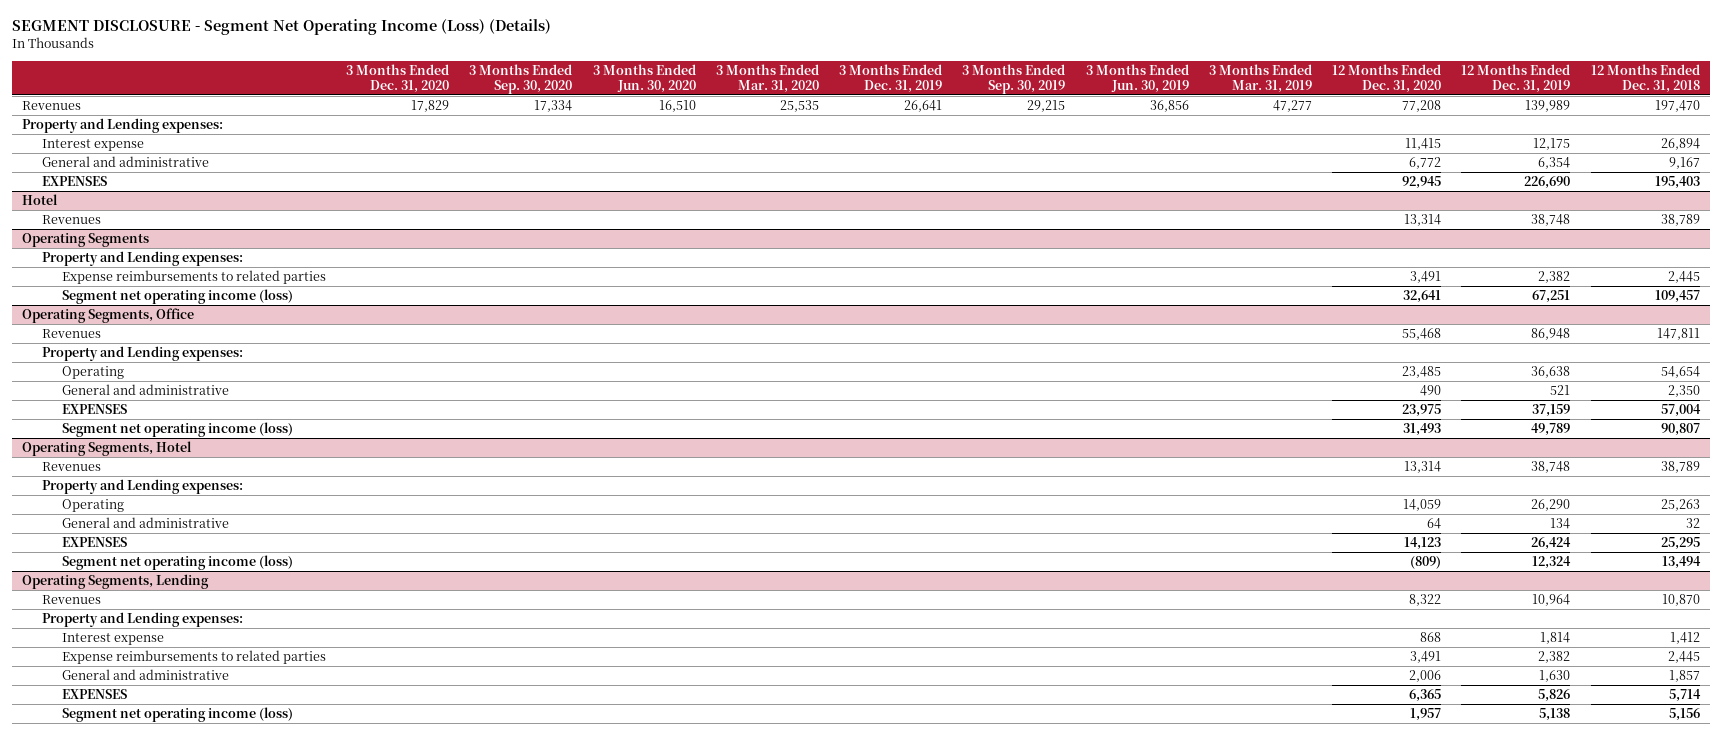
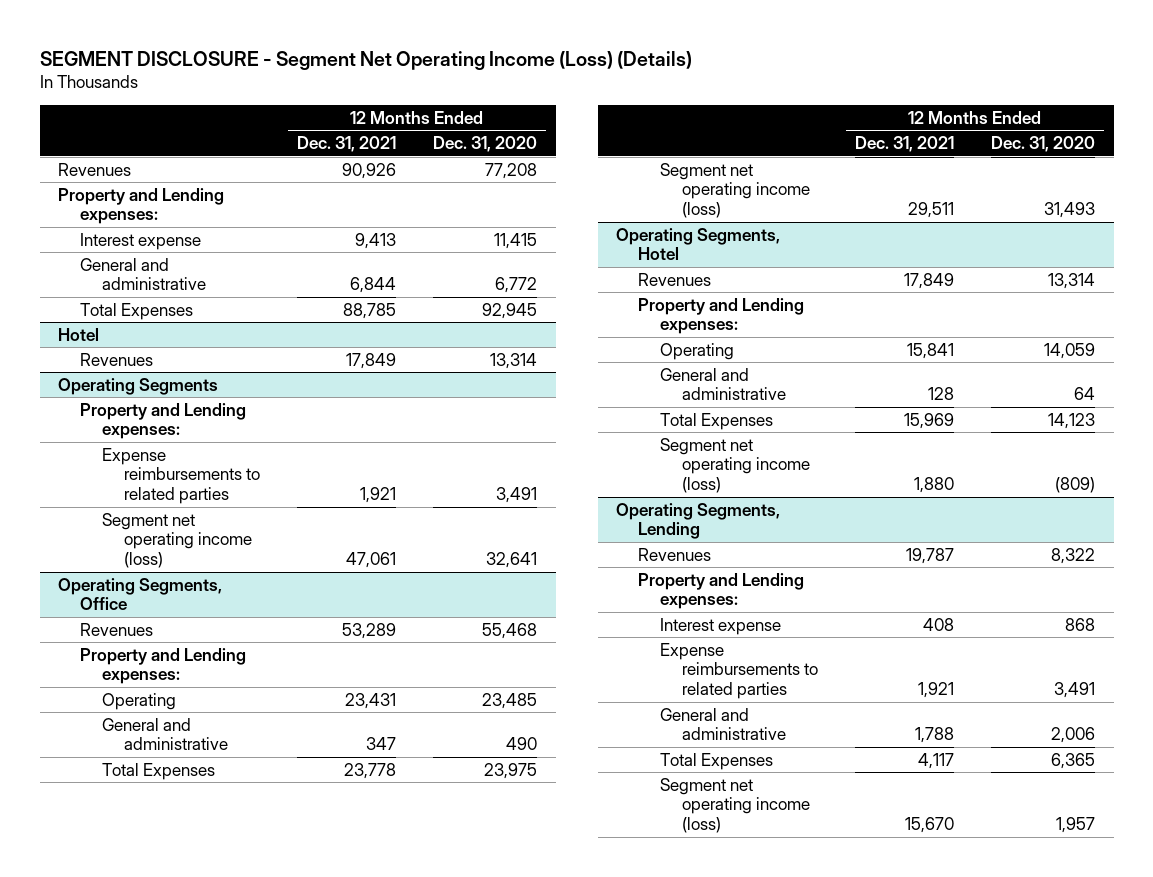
[346,63,450,93] 3 Months Ended Dec. 31, 2020 -> none
[469,63,573,94] 3 Months Ended Sep. 30, 2020 -> none
[592,63,696,93] 3 Months Ended Jun. 30, 2020 -> none
[715,63,819,93] 3 Months Ended Mar. 31, 2020 -> none
[839,63,943,93] 3 Months Ended Dec. 31, 2019 -> none
[962,63,1066,94] 3 Months Ended Sep. 30, 2019 -> none
[1085,63,1189,93] 3 Months Ended Jun. 30, 2019 -> none
[1208,63,1312,93] 3 Months Ended Mar. 31, 2019 -> none
[1461,63,1571,93] 12 Months Ended Dec. 31, 2019 -> none
[1590,63,1700,93] 12 Months Ended Dec. 31, 2018 -> none
none -> [297,136,397,153] Dec. 31, 2021
[41,176,107,187] EXPENSES -> [80,302,194,320] Total Expenses
[61,404,127,415] EXPENSES -> [102,762,216,780] Total Expenses
[61,537,127,548] EXPENSES -> [660,412,774,430] Total Expenses
[61,689,127,700] EXPENSES -> [660,752,774,770] Total Expenses

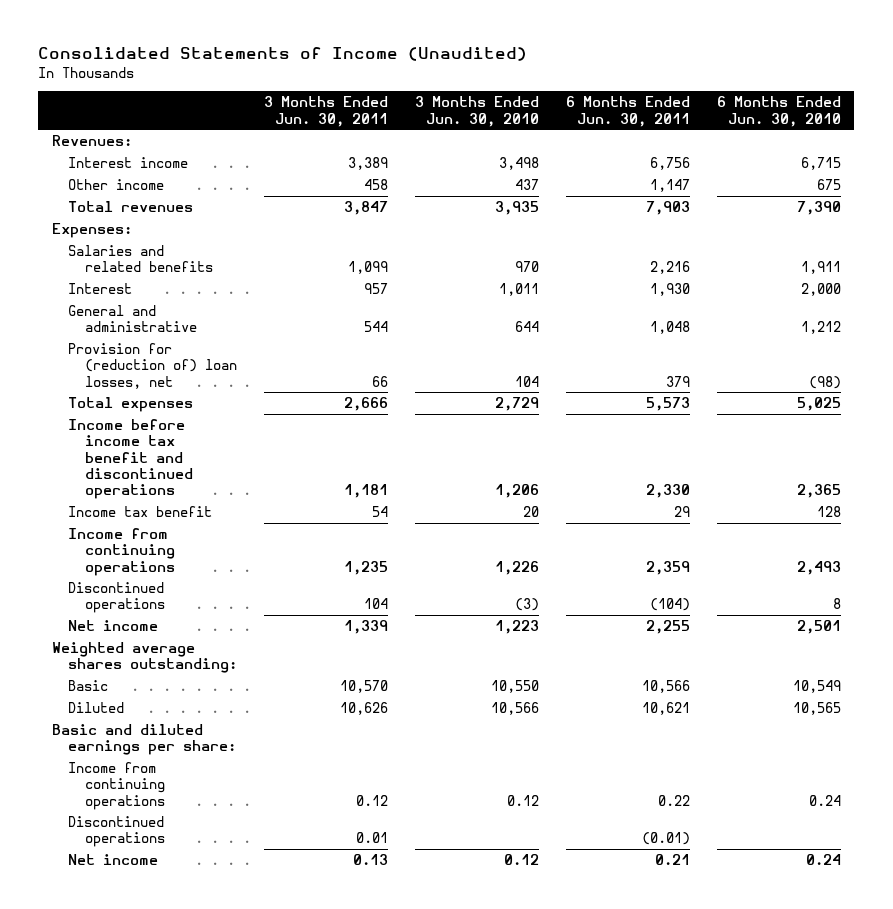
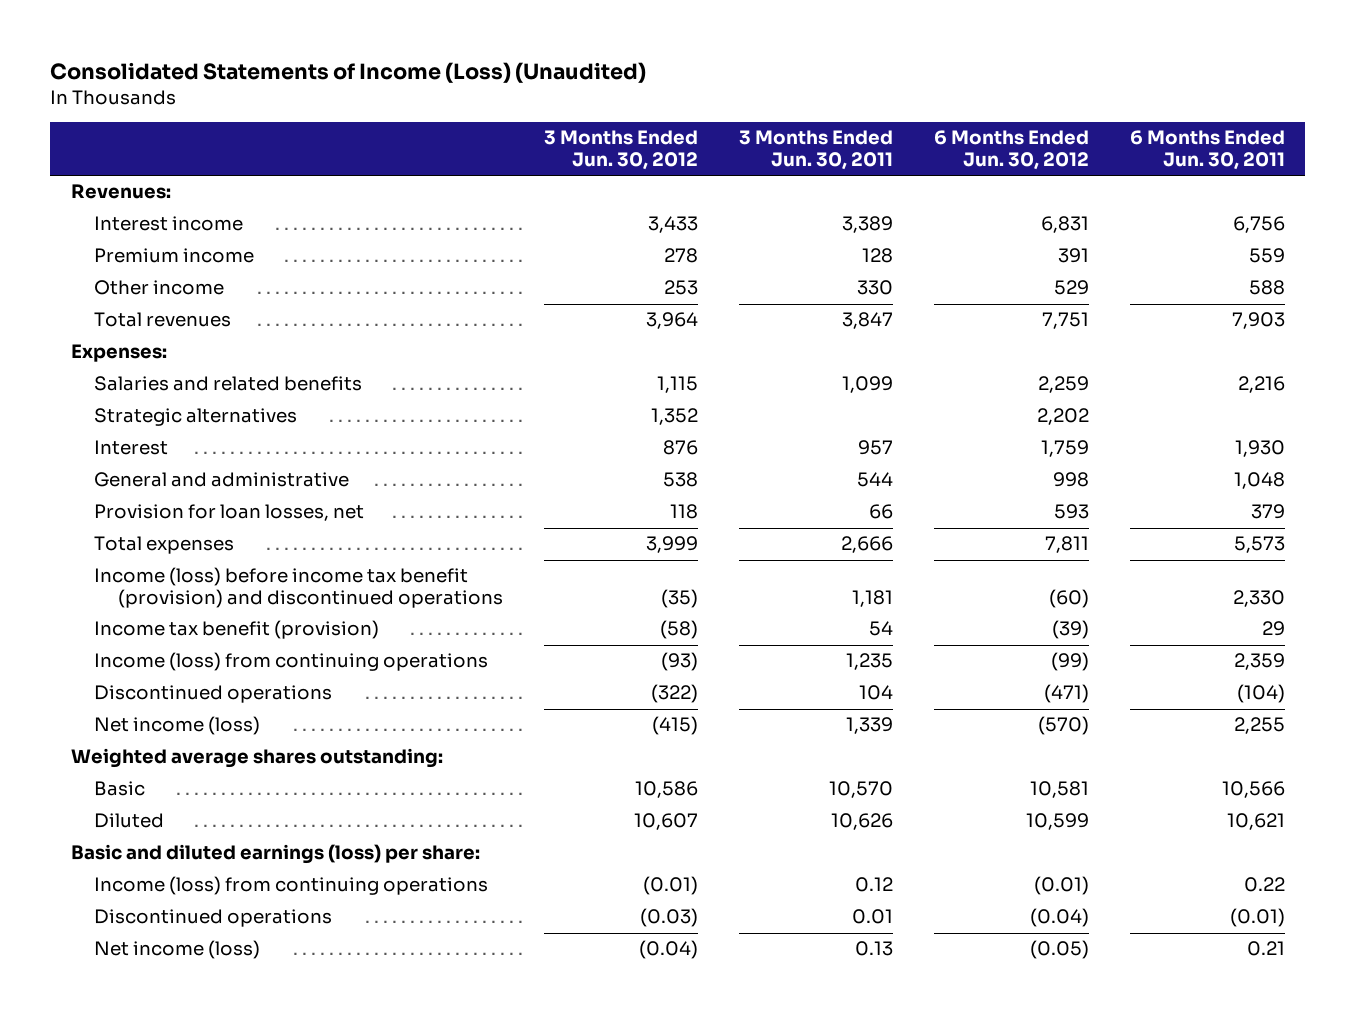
[38,47,528,62] Consolidated Statements of Income (Unaudited) -> [50,61,647,83] Consolidated Statements of Income (Loss) (Unaudited)
[415,96,540,127] 3 Months Ended Jun. 30, 2010 -> none
[717,96,842,127] 6 Months Ended Jun. 30, 2010 -> none
none -> [543,130,698,170] 3 Months Ended Jun. 30, 2012
none -> [933,130,1089,170] 6 Months Ended Jun. 30, 2012
none -> [94,248,255,264] Premium income
[364,178,389,190] 458 -> [856,280,893,296] 330
[650,178,691,192] 1,147 -> [1248,280,1285,296] 588
none -> [94,408,298,427] Strategic alternatives
[68,342,237,389] Provision for (reduction of) loan losses, net -> [94,504,365,522] Provision for loan losses, net
[68,418,193,500] Income before income tax benefit and discontinued operations -> [94,567,503,609] Income (loss) before income tax benefit (provision) and discontinued operations
[68,505,213,517] Income tax benefit -> [94,620,380,640] Income tax benefit (provision)
[68,527,175,576] Income from continuing operations -> [94,652,489,672] Income (loss) from continuing operations
[68,619,159,631] Net income -> [94,716,261,736] Net income (loss)
[51,723,237,756] Basic and diluted earnings per share: -> [70,844,480,865] Basic and diluted earnings (loss) per share:
[68,761,165,810] Income from continuing operations -> [94,876,489,896] Income (loss) from continuing operations
[68,853,159,865] Net income -> [94,940,261,960] Net income (loss)

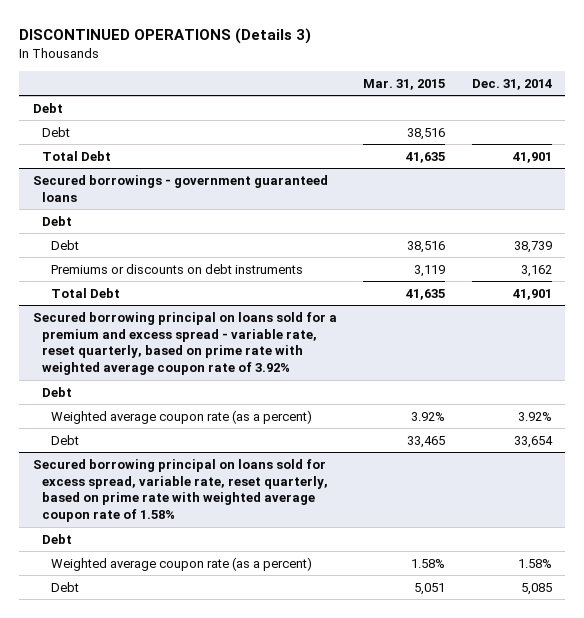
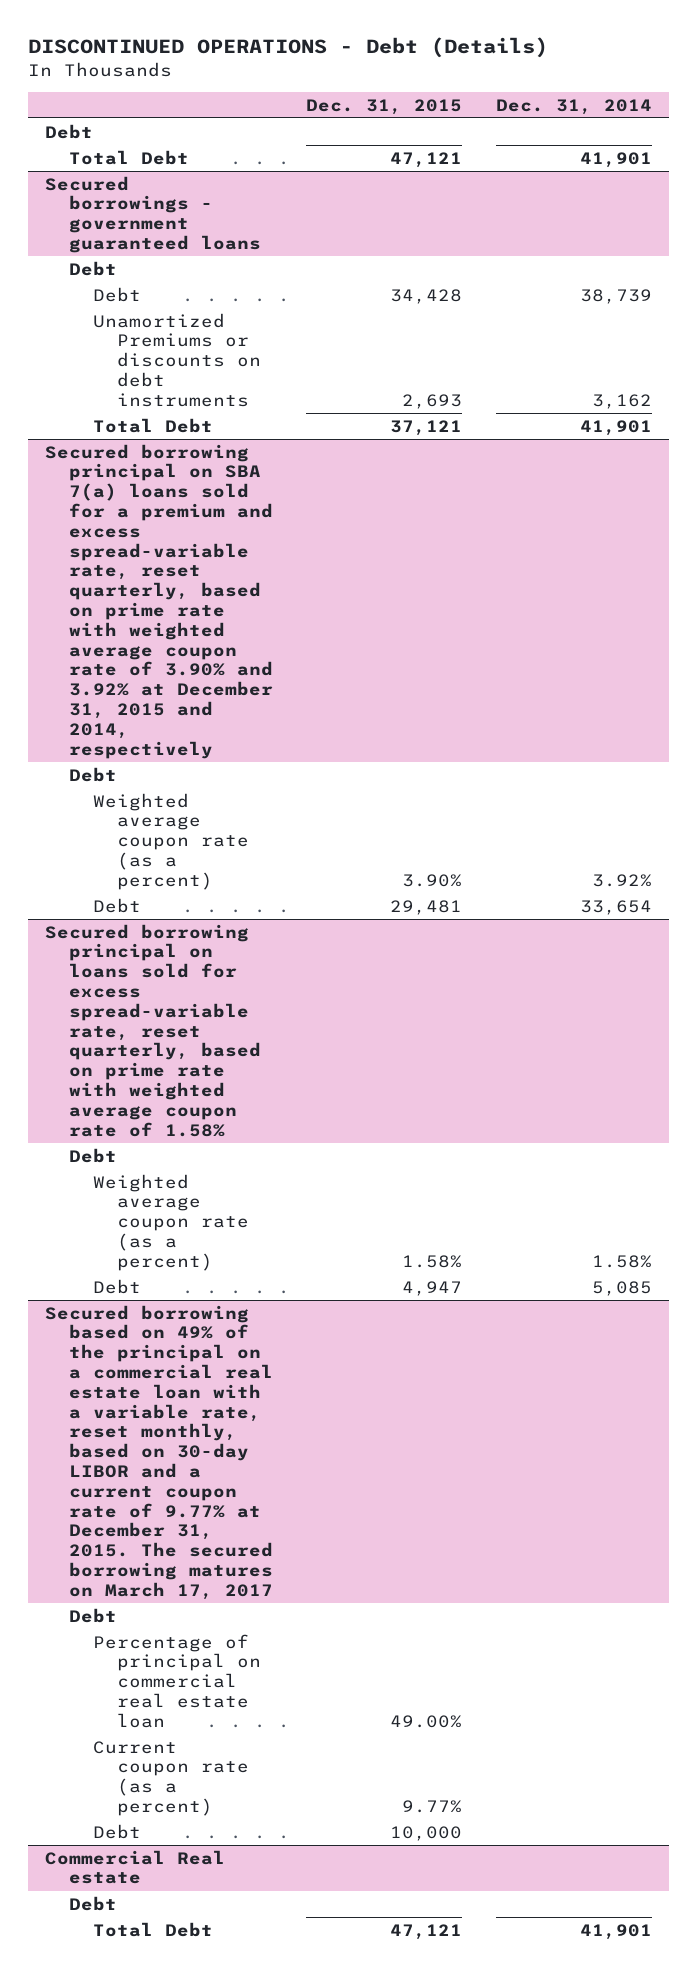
[19,27,312,44] DISCONTINUED OPERATIONS (Details 3) -> [28,37,549,59] DISCONTINUED OPERATIONS - Debt (Details)
[363,78,446,90] Mar. 31, 2015 -> none
none -> [306,98,463,115] Dec. 31, 2015
[42,126,71,137] Debt -> none
[51,263,304,274] Premiums or discounts on debt instruments -> [92,312,261,407] Unamortized Premiums or discounts on debt instruments
[32,311,337,376] Secured borrowing principal on loans sold for a premium and excess spread - variable rate, reset quarterly, based on prime rate with weighted average coupon rate of 3.92% -> [44,443,273,759] Secured borrowing principal on SBA 7(a) loans sold for a premium and excess spread-variable rate, reset quarterly, based on prime rate with weighted average coupon rate of 3.90% and 3.92% at December 31, 2015 and 2014, respectively
[32,458,329,523] Secured borrowing principal on loans sold for excess spread, variable rate, reset quarterly, based on prime rate with weighted average coupon rate of 1.58% -> [44,923,261,1137] Secured borrowing principal on loans sold for excess spread-variable rate, reset quarterly, based on prime rate with weighted average coupon rate of 1.58%
none -> [44,1304,273,1600] Secured borrowing based on 49% of the principal on a commercial real estate loan with a variable rate, reset monthly, based on 30-day LIBOR and a current coupon rate of 9.77% at December 31, 2015. The secured borrowing matures on March 17, 2017
none -> [68,1607,117,1623] Debt
none -> [92,1633,261,1728] Percentage of principal on commercial real estate loan
none -> [92,1740,249,1817] Current coupon rate (as a percent)
none -> [92,1823,141,1839] Debt
none -> [44,1849,225,1885] Commercial Real estate
none -> [68,1895,117,1911] Debt
none -> [92,1921,213,1937] Total Debt

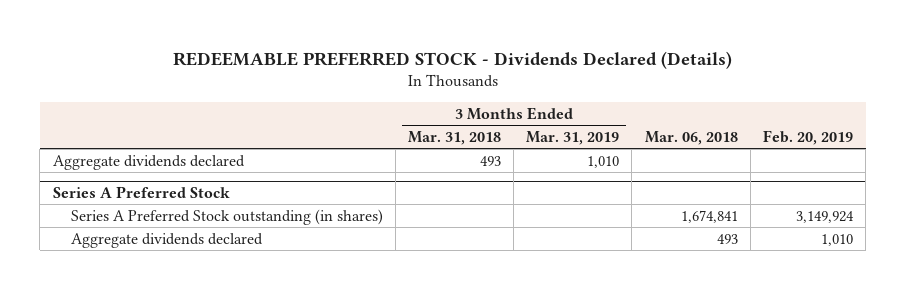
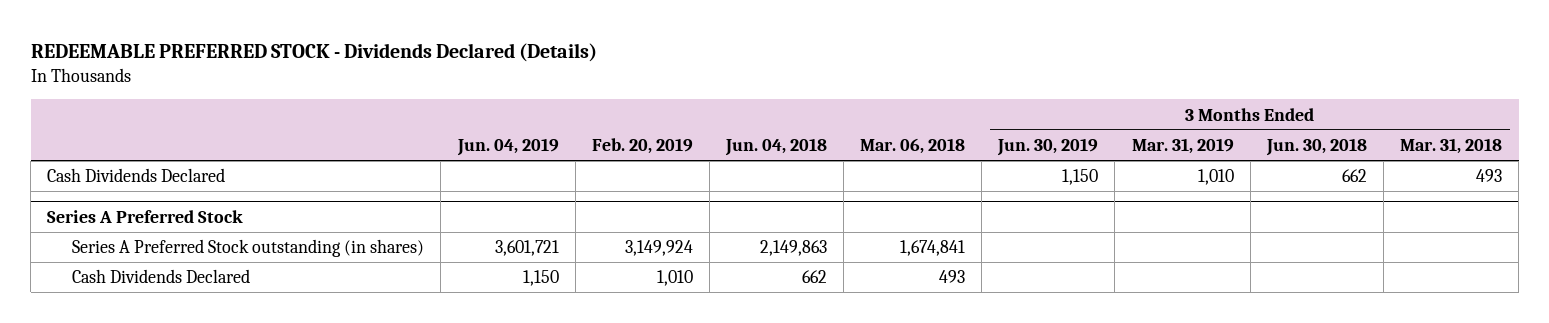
none -> [456,138,559,157] Jun. 04, 2019
none -> [724,138,827,157] Jun. 04, 2018
none -> [997,138,1099,157] Jun. 30, 2019
none -> [1265,138,1367,157] Jun. 30, 2018
[52,154,245,170] Aggregate dividends declared -> [47,168,226,183] Cash Dividends Declared
[70,232,263,248] Aggregate dividends declared -> [72,269,251,284] Cash Dividends Declared

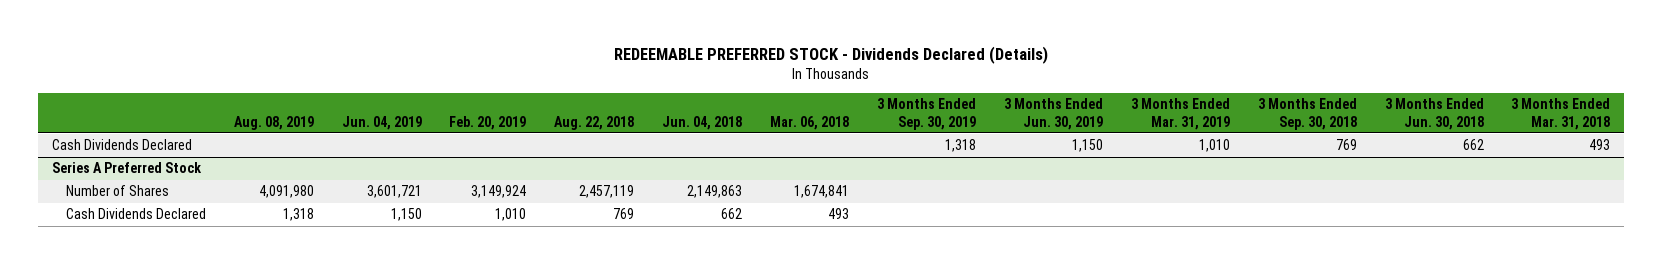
none -> [233,115,314,130] Aug. 08, 2019
none -> [554,115,635,130] Aug. 22, 2018
none -> [876,98,976,130] 3 Months Ended Sep. 30, 2019
none -> [1257,98,1357,130] 3 Months Ended Sep. 30, 2018
[72,239,425,258] Series A Preferred Stock outstanding (in shares) -> [65,185,169,197] Number of Shares

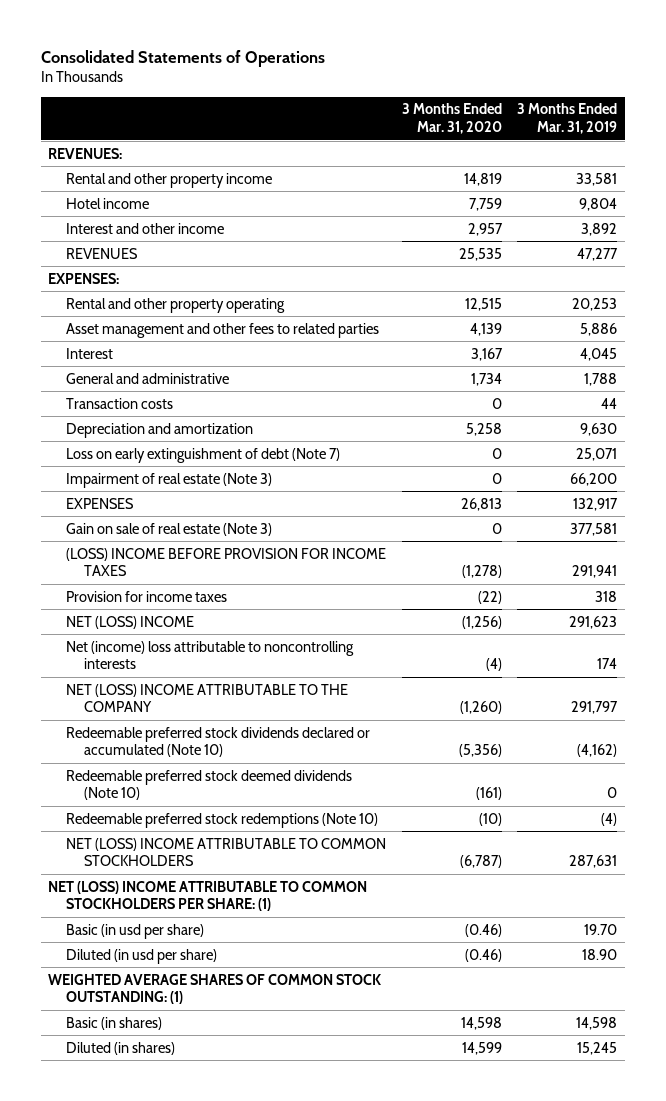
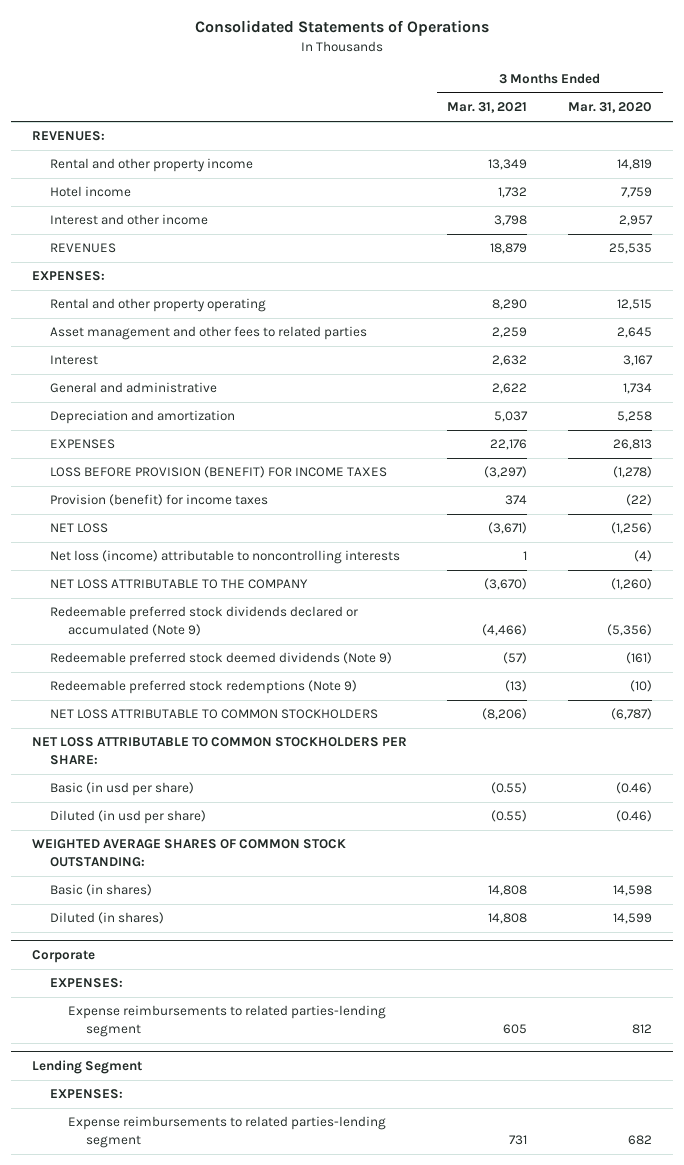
[517,103,618,135] 3 Months Ended Mar. 31, 2019 -> none
none -> [447,102,528,114] Mar. 31, 2021
[469,322,502,336] 4,139 -> [617,327,653,339] 2,645
[66,397,174,409] Transaction costs -> none
[66,447,341,463] Loss on early extinguishment of debt (Note 7) -> none
[66,472,273,488] Impairment of real estate (Note 3) -> none
[66,522,273,536] Gain on sale of real estate (Note 3) -> none
[66,547,387,577] (LOSS) INCOME BEFORE PROVISION FOR INCOME TAXES -> [49,466,387,479] LOSS BEFORE PROVISION (BENEFIT) FOR INCOME TAXES
[66,590,228,602] Provision for income taxes -> [49,494,268,507] Provision (benefit) for income taxes
[66,615,195,629] NET (LOSS) INCOME -> [49,523,108,534] NET LOSS
[66,640,355,670] Net (income) loss attributable to noncontrolling interests -> [49,550,400,565] Net loss (income) attributable to noncontrolling interests
[66,683,349,713] NET (LOSS) INCOME ATTRIBUTABLE TO THE COMPANY -> [49,579,308,590] NET LOSS ATTRIBUTABLE TO THE COMPANY
[66,726,371,758] Redeemable preferred stock dividends declared or accumulated (Note 10) -> [49,606,358,636] Redeemable preferred stock dividends declared or accumulated (Note 9)
[66,769,353,801] Redeemable preferred stock deemed dividends (Note 10) -> [49,652,392,667] Redeemable preferred stock deemed dividends (Note 9)
[66,812,379,828] Redeemable preferred stock redemptions (Note 10) -> [49,680,357,695] Redeemable preferred stock redemptions (Note 9)
[66,837,387,867] NET (LOSS) INCOME ATTRIBUTABLE TO COMMON STOCKHOLDERS -> [49,709,378,720] NET LOSS ATTRIBUTABLE TO COMMON STOCKHOLDERS
[48,880,368,912] NET (LOSS) INCOME ATTRIBUTABLE TO COMMON STOCKHOLDERS PER SHARE: (1) -> [31,737,407,765] NET LOSS ATTRIBUTABLE TO COMMON STOCKHOLDERS PER SHARE:
[48,973,382,1005] WEIGHTED AVERAGE SHARES OF COMMON STOCK OUTSTANDING: (1) -> [31,839,346,867] WEIGHTED AVERAGE SHARES OF COMMON STOCK OUTSTANDING:
none -> [31,950,95,964] Corporate
none -> [49,978,123,989] EXPENSES:
none -> [67,1005,386,1037] Expense reimbursements to related parties-lending segment
none -> [31,1060,142,1075] Lending Segment
none -> [49,1089,123,1100] EXPENSES:
none -> [67,1116,386,1148] Expense reimbursements to related parties-lending segment

